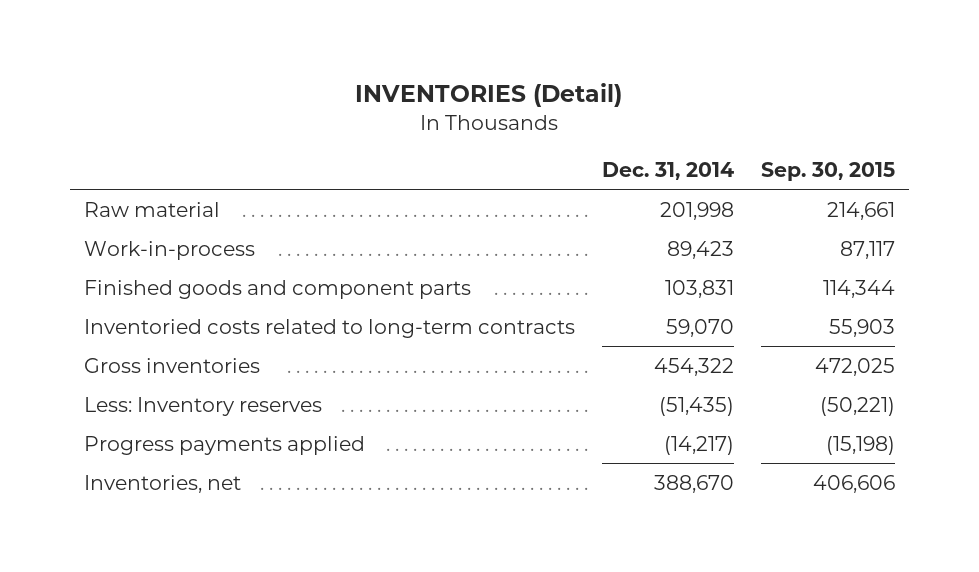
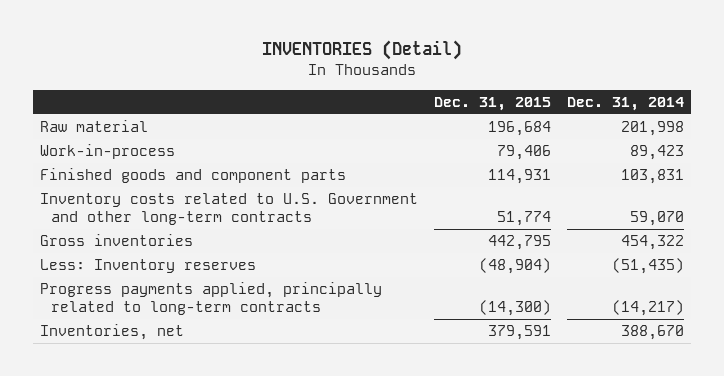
[761,161,896,181] Sep. 30, 2015 -> none
none -> [433,97,551,112] Dec. 31, 2015
[83,318,575,338] Inventoried costs related to long-term contracts -> [40,193,419,225] Inventory costs related to U.S. Government and other long-term contracts
[83,435,365,455] Progress payments applied -> [40,282,383,315] Progress payments applied, principally related to long-term contracts

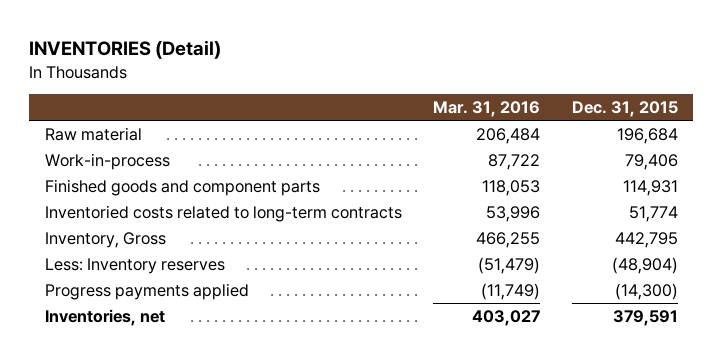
[566,97,684,112] Dec. 31, 2014 -> none
none -> [433,101,541,118] Mar. 31, 2016
[40,193,419,225] Inventory costs related to U.S. Government and other long-term contracts -> [44,204,402,222] Inventoried costs related to long-term contracts
[40,234,194,247] Gross inventories -> [44,231,166,248] Inventory, Gross
[40,282,383,315] Progress payments applied, principally related to long-term contracts -> [44,282,249,300] Progress payments applied

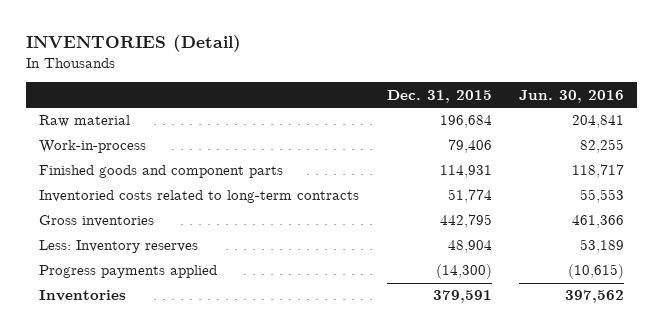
[433,101,541,118] Mar. 31, 2016 -> none
none -> [518,89,624,103] Jun. 30, 2016
[44,231,166,248] Inventory, Gross -> [39,215,155,228] Gross inventories
[611,256,678,274] (48,904) -> [447,240,492,254] 48,904
[44,308,165,326] Inventories, net -> [39,290,127,302] Inventories

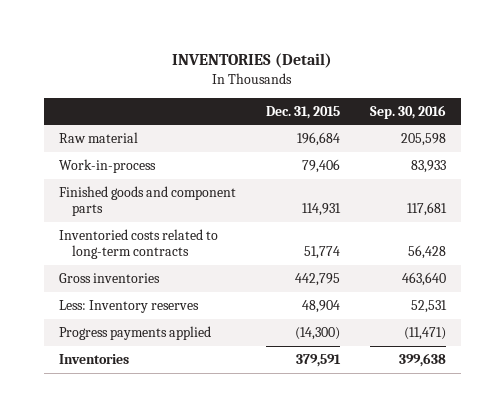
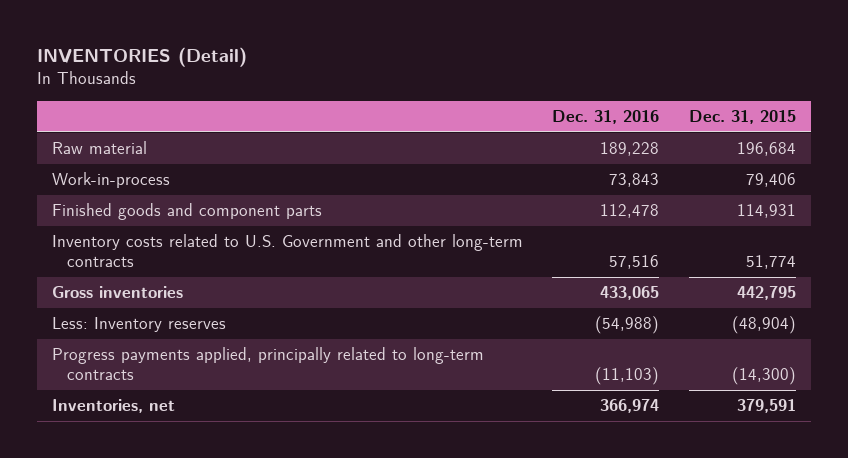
[369,104,446,119] Sep. 30, 2016 -> none
none -> [552,109,660,124] Dec. 31, 2016
[58,229,218,260] Inventoried costs related to long-term contracts -> [51,234,523,267] Inventory costs related to U.S. Government and other long-term contracts
[301,300,340,314] 48,904 -> [731,316,796,335] (48,904)
[58,326,211,341] Progress payments applied -> [51,347,484,380] Progress payments applied, principally related to long-term contracts
[58,354,129,365] Inventories -> [51,399,175,414] Inventories, net

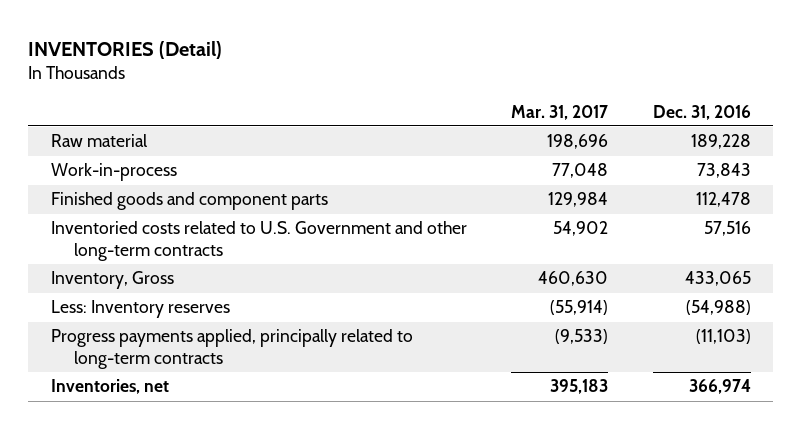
[688,109,796,124] Dec. 31, 2015 -> none
none -> [511,104,609,120] Mar. 31, 2017
[51,234,523,267] Inventory costs related to U.S. Government and other long-term contracts -> [50,221,467,261] Inventoried costs related to U.S. Government and other long-term contracts
[51,286,183,299] Gross inventories -> [50,271,174,290] Inventory, Gross

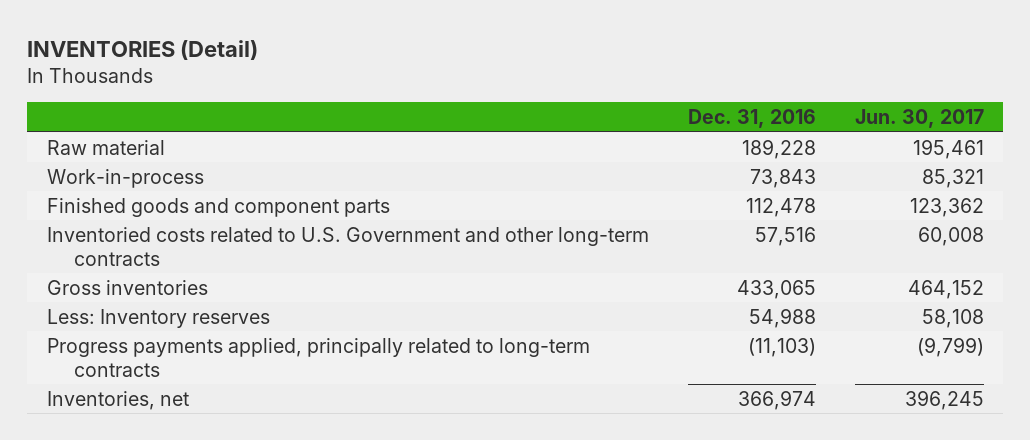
[511,104,609,120] Mar. 31, 2017 -> none
none -> [854,109,984,129] Jun. 30, 2017
[50,271,174,290] Inventory, Gross -> [46,279,208,295] Gross inventories
[685,300,751,316] (54,988) -> [748,307,816,328] 54,988

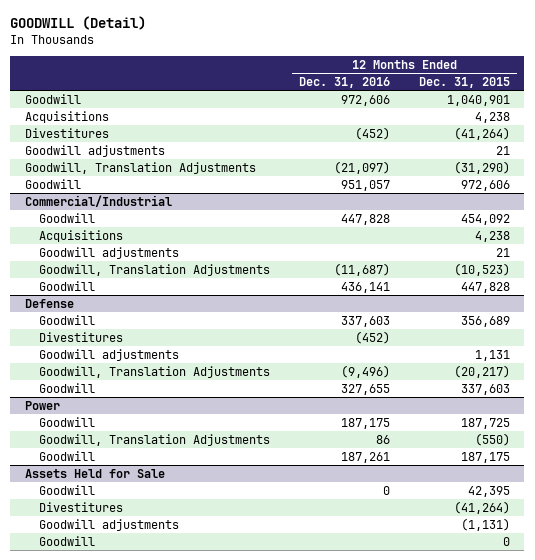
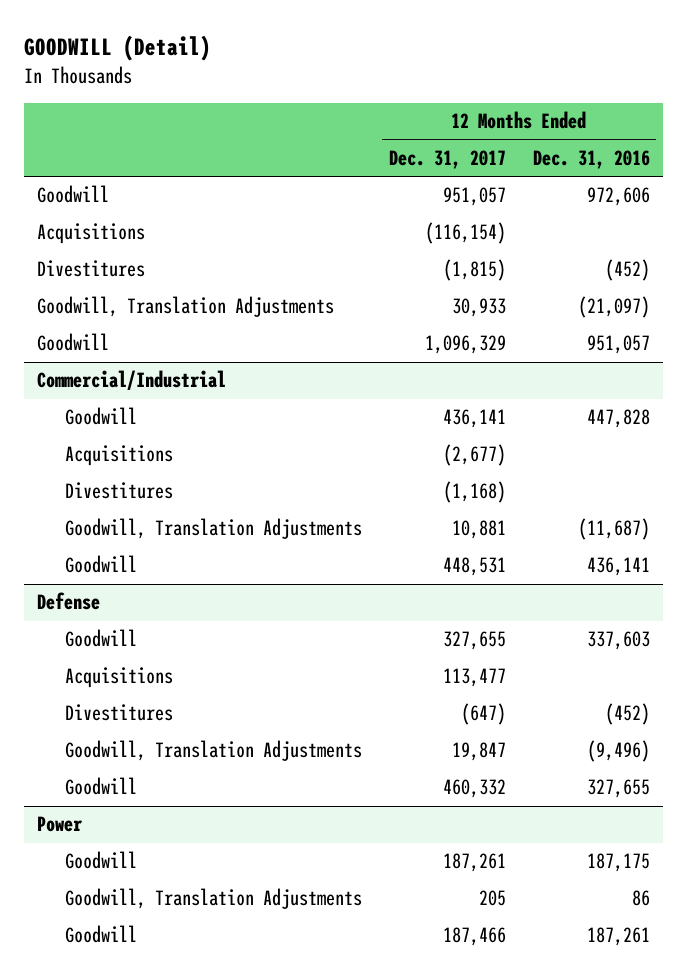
[419,76,511,88] Dec. 31, 2015 -> none
none -> [388,149,506,169] Dec. 31, 2017
[24,144,165,157] Goodwill adjustments -> none
[39,246,180,259] Goodwill adjustments -> none
none -> [64,482,173,500] Divestitures
none -> [64,667,173,689] Acquisitions
[39,348,180,361] Goodwill adjustments -> none
[24,468,165,478] Assets Held for Sale -> none
[39,484,96,495] Goodwill -> none
[39,501,124,512] Divestitures -> none
[39,518,180,531] Goodwill adjustments -> none
[39,535,96,546] Goodwill -> none

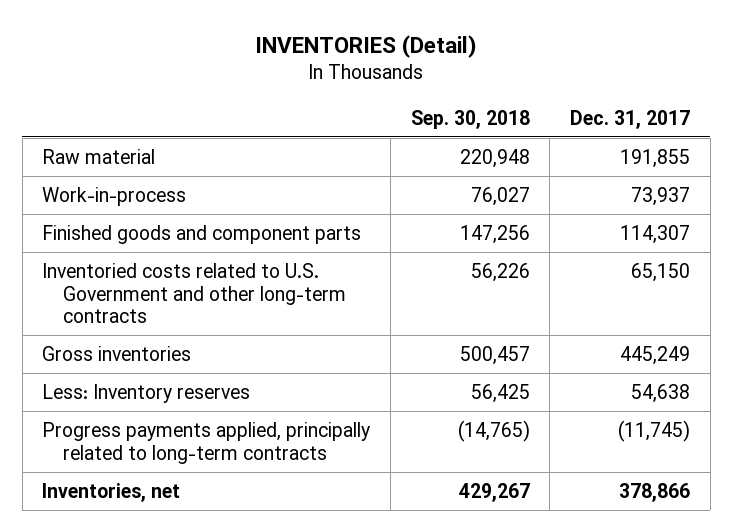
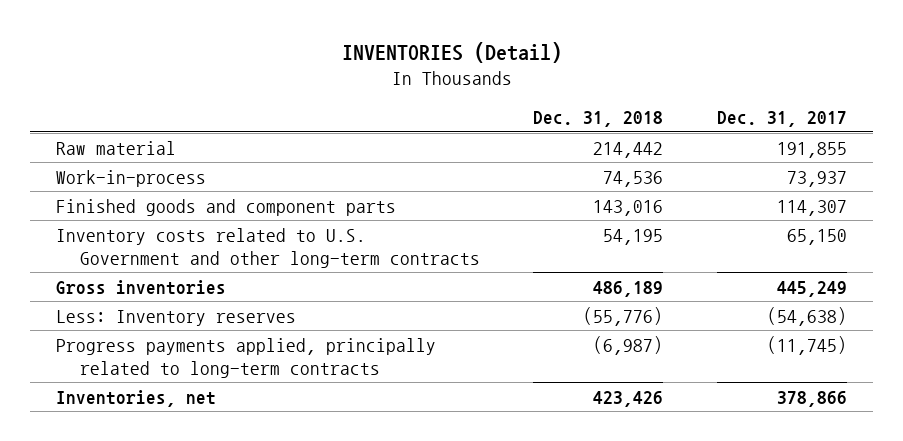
[410,109,530,129] Sep. 30, 2018 -> none
none -> [533,111,664,128] Dec. 31, 2018
[42,262,347,324] Inventoried costs related to U.S. Government and other long-term contracts -> [56,227,481,268] Inventory costs related to U.S. Government and other long-term contracts
[631,383,691,403] 54,638 -> [766,306,847,326] (54,638)

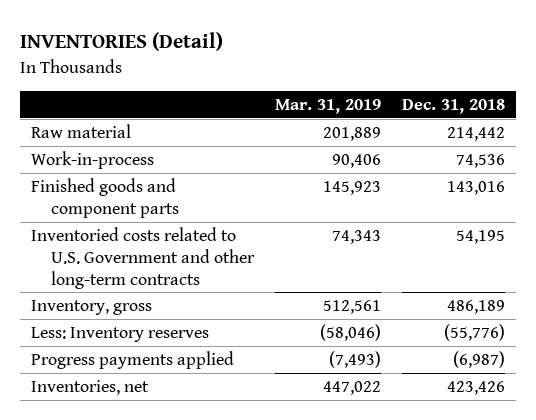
[716,111,847,128] Dec. 31, 2017 -> none
none -> [275,99,382,115] Mar. 31, 2019
[56,227,481,268] Inventory costs related to U.S. Government and other long-term contracts -> [30,227,256,289] Inventoried costs related to U.S. Government and other long-term contracts
[56,279,227,295] Gross inventories -> [30,300,152,316] Inventory, gross
[56,337,437,378] Progress payments applied, principally related to long-term contracts -> [30,351,234,370] Progress payments applied

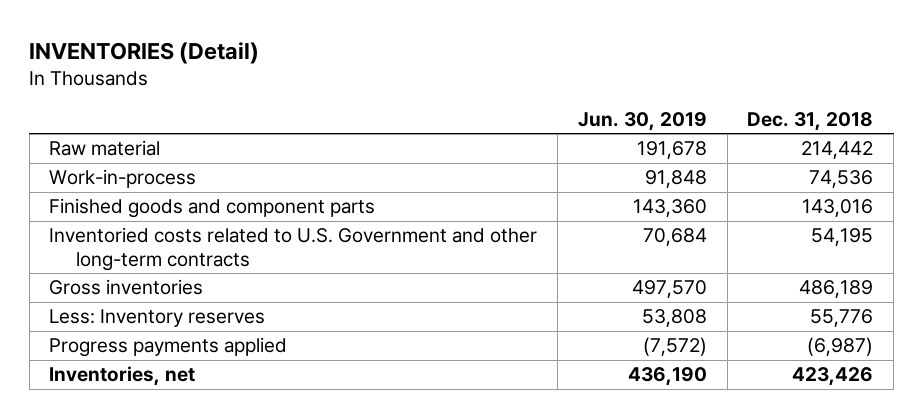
[275,99,382,115] Mar. 31, 2019 -> none
none -> [577,111,707,131] Jun. 30, 2019
[30,300,152,316] Inventory, gross -> [49,279,204,296] Gross inventories
[444,324,506,342] (55,776) -> [810,309,874,328] 55,776

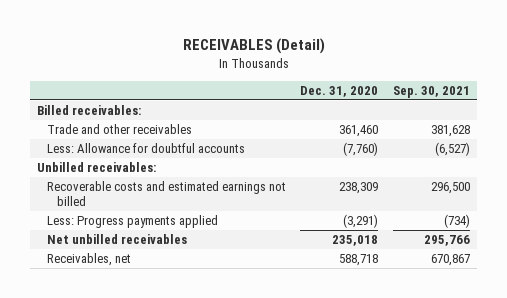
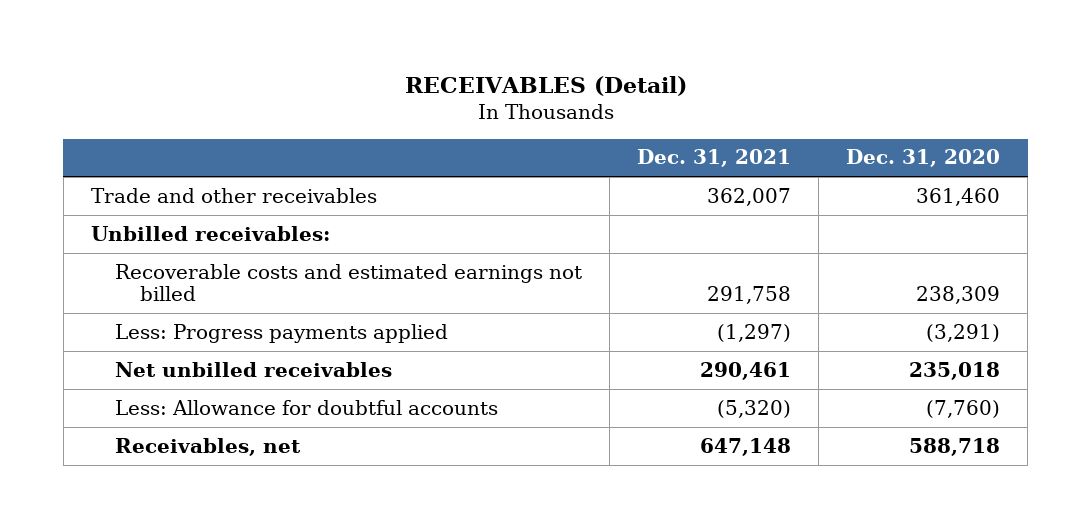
[392,85,470,98] Sep. 30, 2021 -> none
none -> [637,149,792,168] Dec. 31, 2021
[37,105,142,116] Billed receivables: -> none
[47,143,246,154] Less: Allowance for doubtful accounts -> [115,399,499,415] Less: Allowance for doubtful accounts

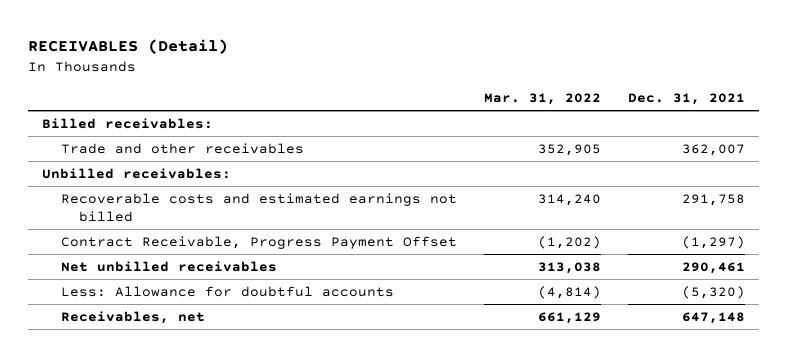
[846,149,1001,168] Dec. 31, 2020 -> none
none -> [484,93,602,106] Mar. 31, 2022
none -> [42,117,214,129] Billed receivables:
[115,323,449,343] Less: Progress payments applied -> [60,235,457,249] Contract Receivable, Progress Payment Offset

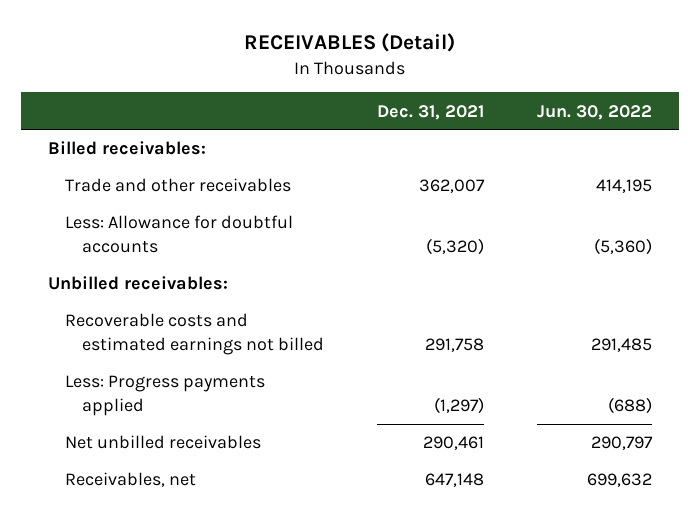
[484,93,602,106] Mar. 31, 2022 -> none
none -> [537,104,653,120] Jun. 30, 2022
[60,285,394,297] Less: Allowance for doubtful accounts -> [64,215,293,253] Less: Allowance for doubtful accounts
[60,235,457,249] Contract Receivable, Progress Payment Offset -> [64,375,265,416] Less: Progress payments applied

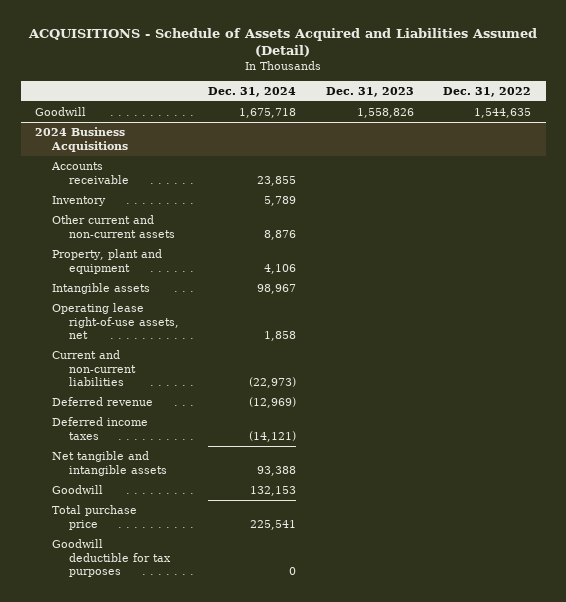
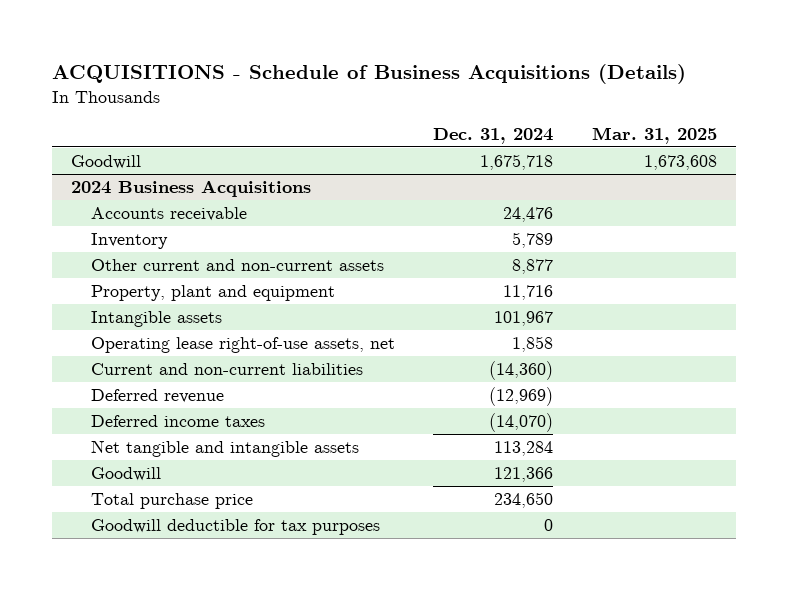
[28,27,538,57] ACQUISITIONS - Schedule of Assets Acquired and Liabilities Assumed (Detail) -> [52,64,687,85] ACQUISITIONS - Schedule of Business Acquisitions (Details)
[325,86,414,97] Dec. 31, 2023 -> none
[443,86,532,97] Dec. 31, 2022 -> none
none -> [591,126,717,144] Mar. 31, 2025
[257,175,297,186] 23,855 -> [503,207,554,223] 24,476
[264,229,297,240] 8,876 -> [512,259,554,275] 8,877
[264,263,297,274] 4,106 -> [503,285,554,301] 11,716
[257,283,297,294] 98,967 -> [494,311,554,327] 101,967
[249,377,297,389] (22,973) -> [489,361,554,381] (14,360)
[249,430,297,442] (14,121) -> [489,413,554,433] (14,070)
[257,465,297,476] 93,388 -> [494,441,554,457] 113,284
[250,485,297,496] 132,153 -> [494,467,554,483] 121,366
[250,519,297,530] 225,541 -> [494,492,554,509] 234,650

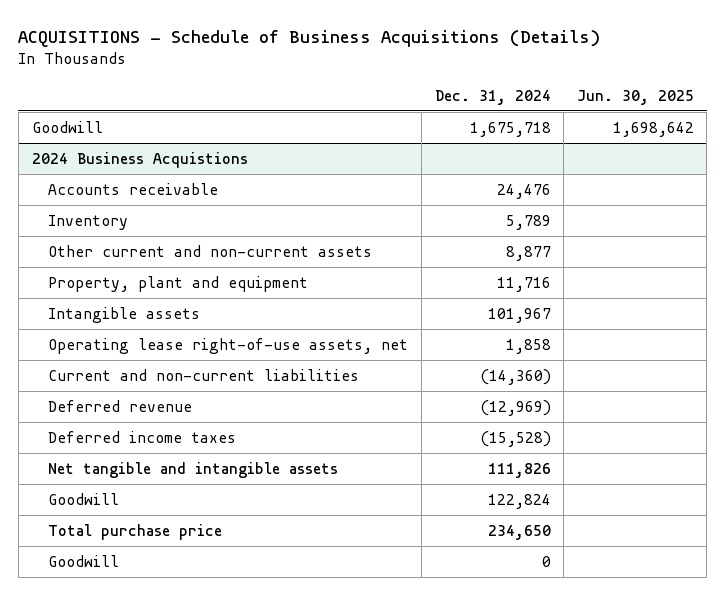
[591,126,717,144] Mar. 31, 2025 -> none
none -> [576,89,694,105] Jun. 30, 2025
[71,180,312,198] 2024 Business Acquisitions -> [31,151,248,168] 2024 Business Acquistions
[489,413,554,433] (14,070) -> [479,430,551,447] (15,528)
[494,441,554,457] 113,284 -> [487,462,551,478] 111,826
[494,467,554,483] 121,366 -> [487,493,551,509] 122,824
[90,519,380,536] Goodwill deductible for tax purposes -> [48,554,120,567] Goodwill

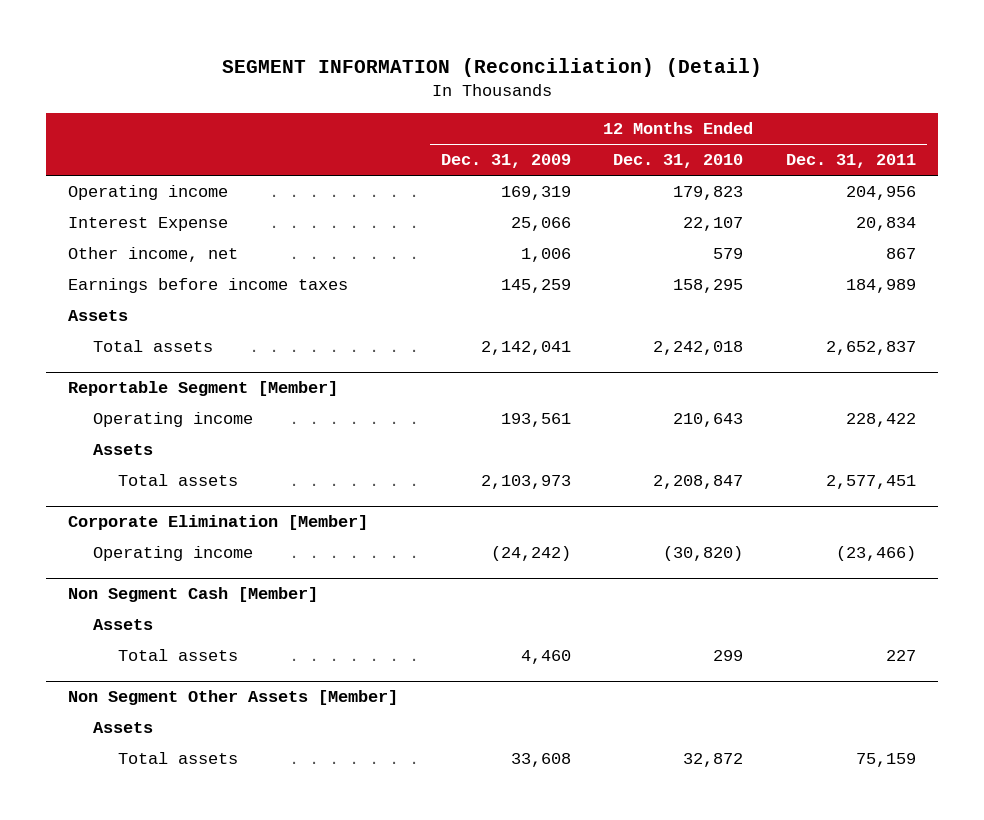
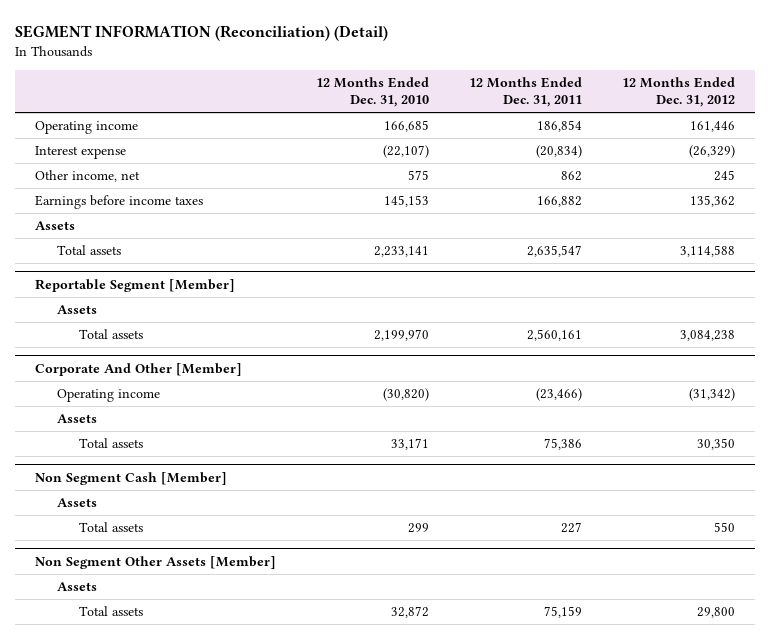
[440,154,571,169] Dec. 31, 2009 -> none
none -> [622,76,736,108] 12 Months Ended Dec. 31, 2012
[673,186,744,201] 179,823 -> [384,120,430,133] 166,685
[846,186,917,201] 204,956 -> [537,120,583,133] 186,854
[67,217,228,232] Interest Expense -> [35,146,127,160] Interest expense
[683,217,744,232] 22,107 -> [383,145,430,159] (22,107)
[856,217,917,232] 20,834 -> [536,145,583,159] (20,834)
[713,248,744,260] 579 -> [408,170,430,181] 575
[886,248,917,260] 867 -> [561,171,583,182] 862
[673,279,744,294] 158,295 -> [384,195,430,208] 145,153
[846,279,917,294] 184,989 -> [537,196,583,208] 166,882
[653,341,744,356] 2,242,018 -> [374,246,430,258] 2,233,141
[826,341,917,356] 2,652,837 -> [527,245,583,258] 2,635,547
[92,412,253,428] Operating income -> none
[67,515,368,531] Corporate Elimination [Member] -> none
[653,475,744,490] 2,208,847 -> [374,329,430,342] 2,199,970
[826,475,917,490] 2,577,451 -> [527,329,583,342] 2,560,161
none -> [35,362,243,376] Corporate And Other [Member]
none -> [57,414,98,424] Assets
none -> [79,438,144,449] Total assets

